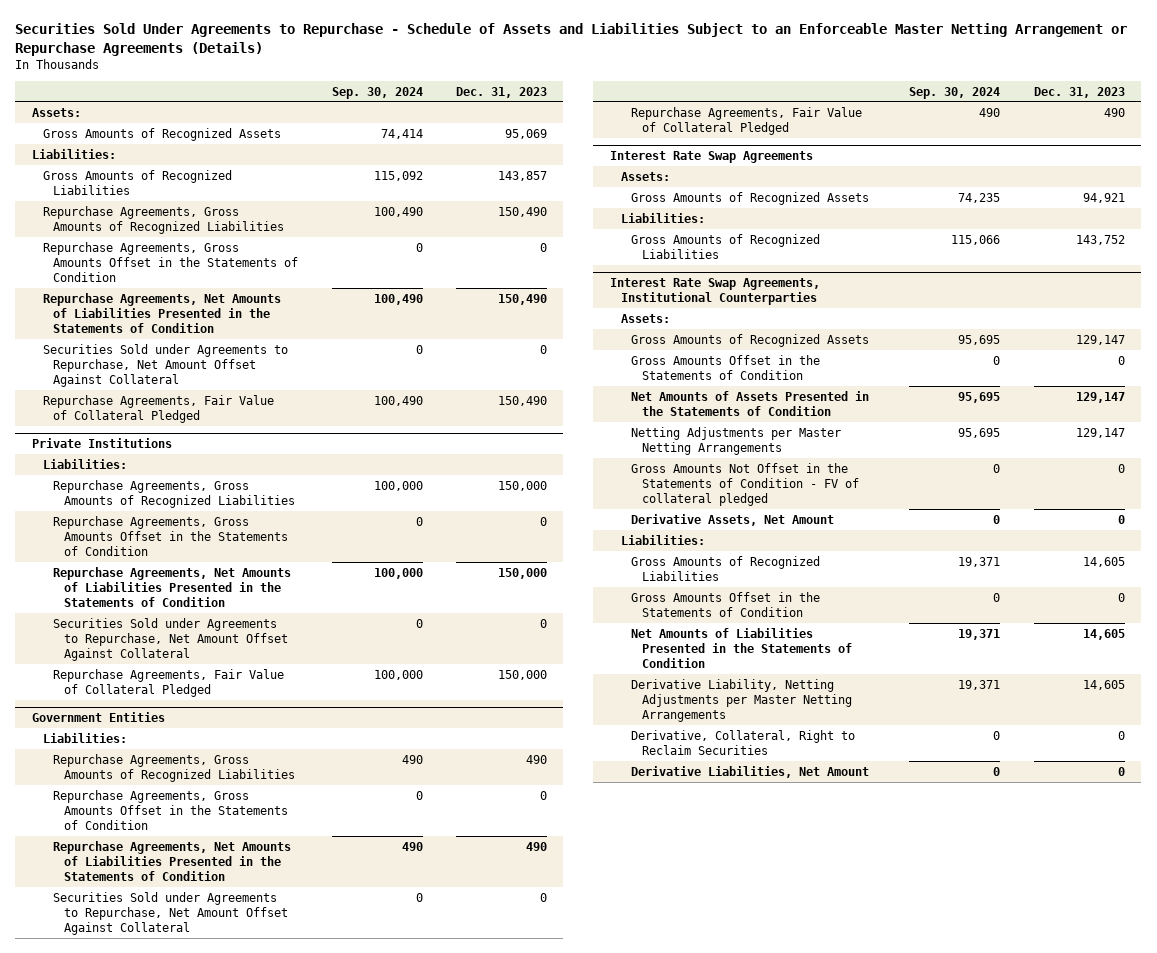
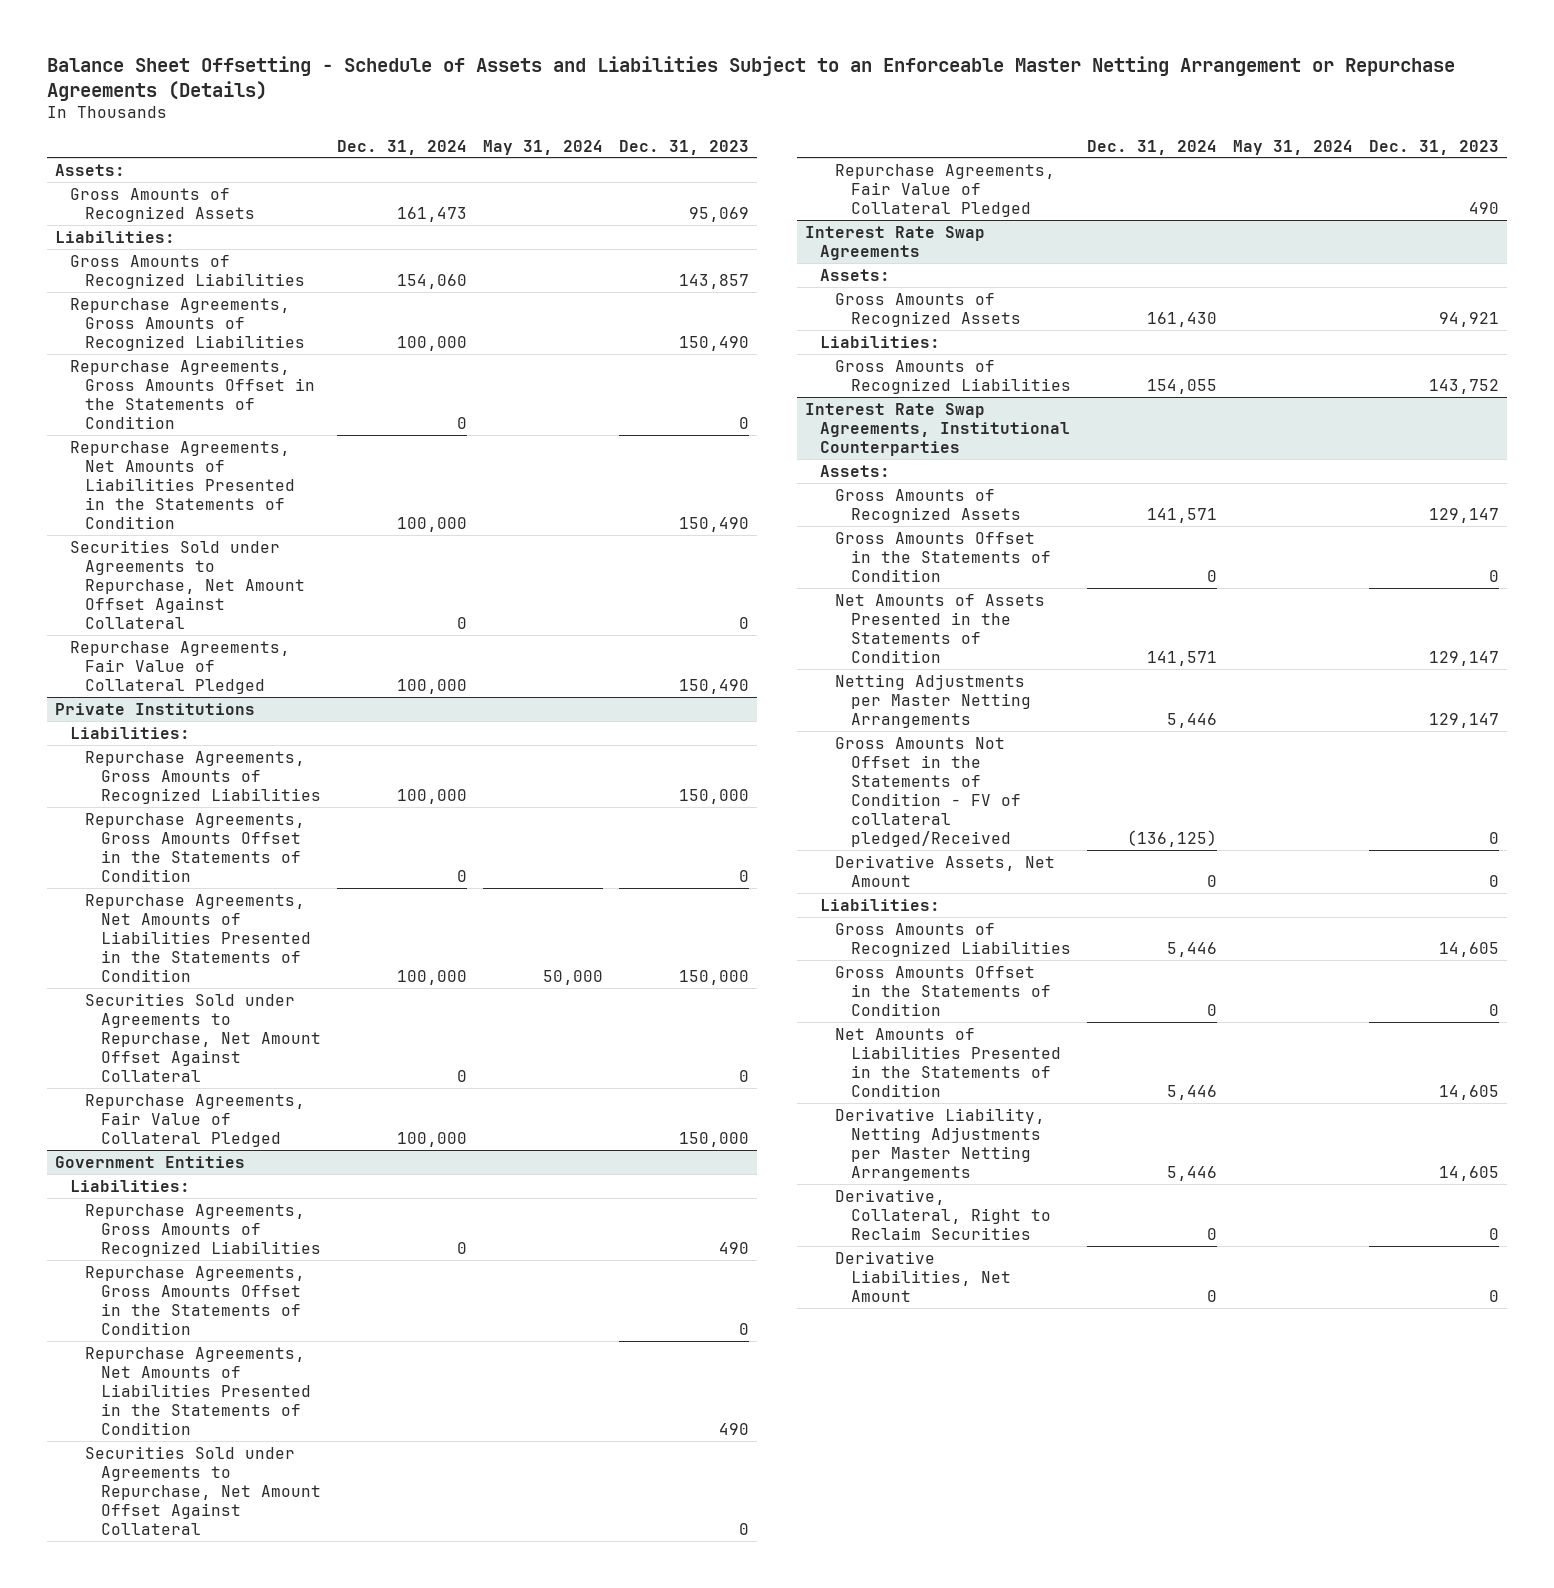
[15,23,1128,56] Securities Sold Under Agreements to Repurchase - Schedule of Assets and Liabilities Subject to an Enforceable Master Netting Arrangement or Repurchase Agreements (Details) -> [47,55,1456,101] Balance Sheet Offsetting - Schedule of Assets and Liabilities Subject to an Enforceable Master Netting Arrangement or Repurchase Agreements (Details)
[331,86,423,99] Sep. 30, 2024 -> none
none -> [336,139,467,155] Dec. 31, 2024
none -> [482,139,603,155] May 31, 2024
[631,462,859,507] Gross Amounts Not Offset in the Statements of Condition - FV of collateral pledged -> [835,736,1021,847] Gross Amounts Not Offset in the Statements of Condition - FV of collateral pledged/Received

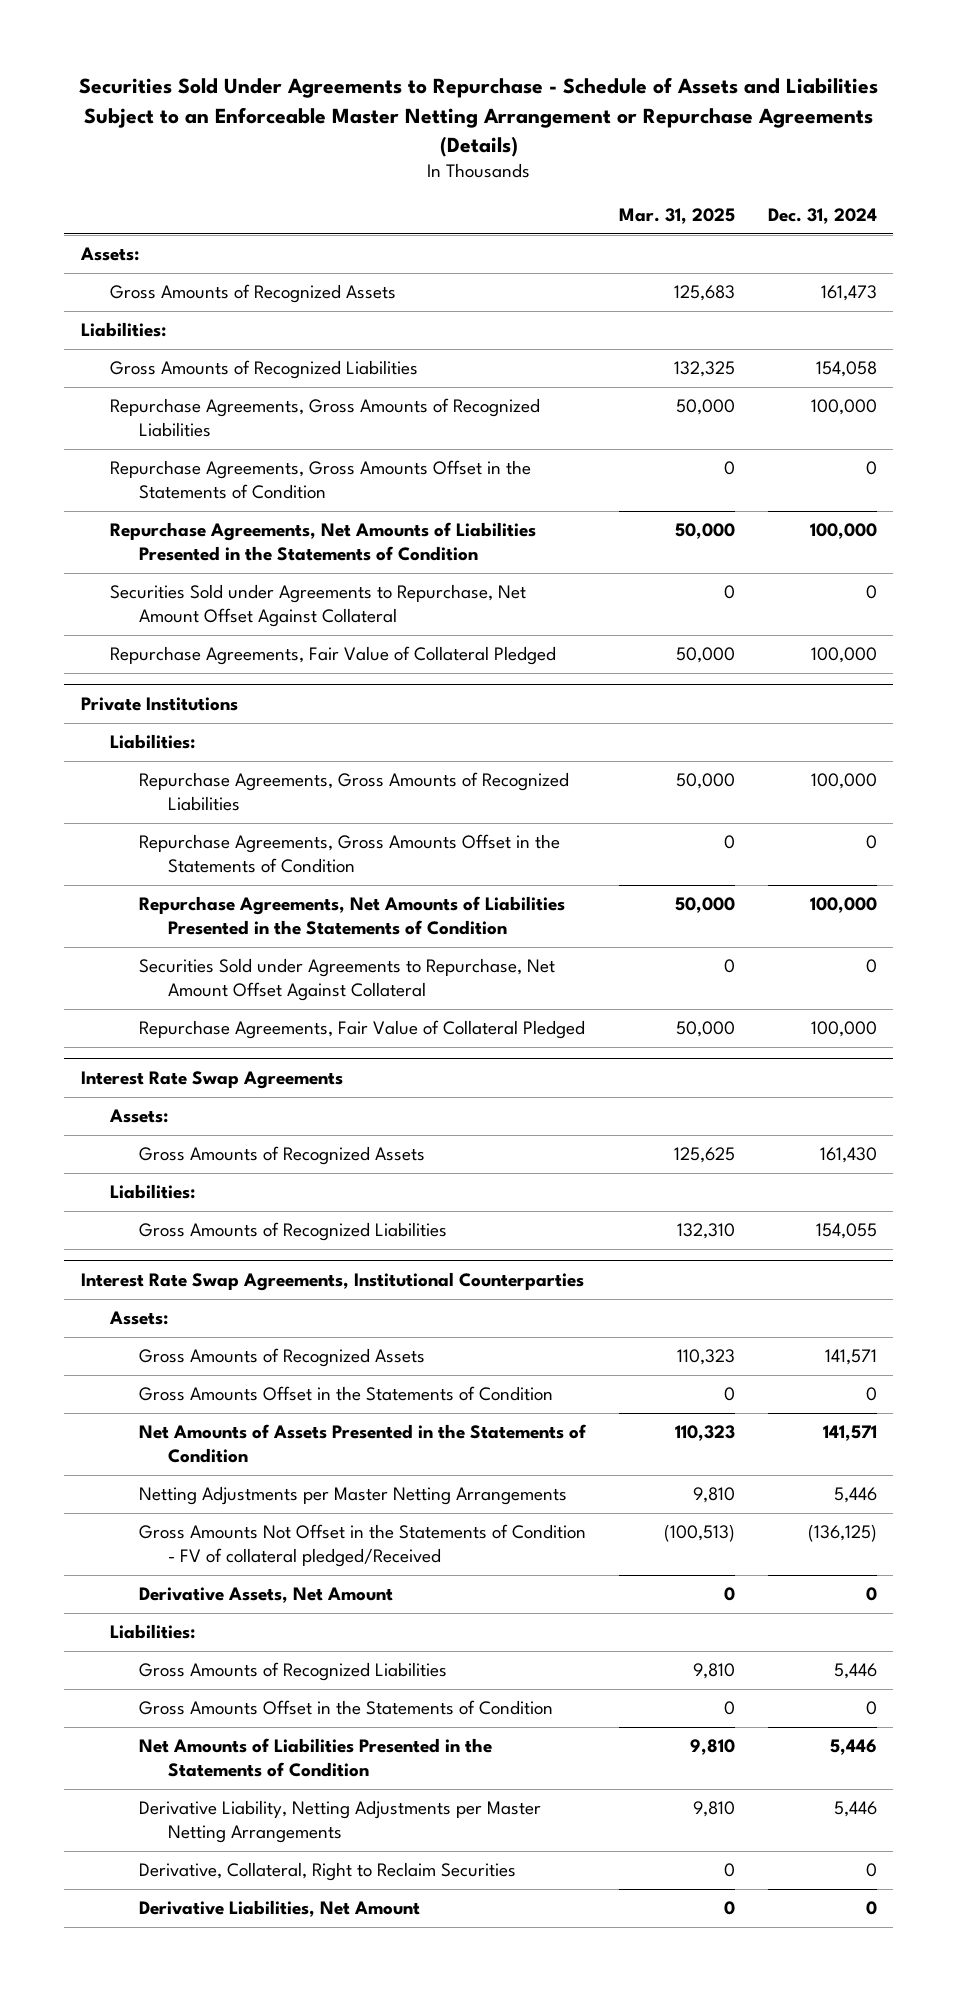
[47,55,1456,101] Balance Sheet Offsetting - Schedule of Assets and Liabilities Subject to an Enforceable Master Netting Arrangement or Repurchase Agreements (Details) -> [78,77,878,157] Securities Sold Under Agreements to Repurchase - Schedule of Assets and Liabilities Subject to an Enforceable Master Netting Arrangement or Repurchase Agreements (Details)
[482,139,603,155] May 31, 2024 -> none
[619,139,750,155] Dec. 31, 2023 -> none
none -> [618,208,735,225] Mar. 31, 2025
[396,273,467,289] 154,060 -> [815,361,877,378] 154,058
[55,1155,246,1168] Government Entities -> none
[70,1179,191,1192] Liabilities: -> none
[85,1203,321,1257] Repurchase Agreements, Gross Amounts of Recognized Liabilities -> none
[85,1265,306,1335] Repurchase Agreements, Gross Amounts Offset in the Statements of Condition -> none
[85,1346,311,1435] Repurchase Agreements, Net Amounts of Liabilities Presented in the Statements of Condition -> none
[85,1445,321,1535] Securities Sold under Agreements to Repurchase, Net Amount Offset Against Collateral -> none
[835,163,1056,217] Repurchase Agreements, Fair Value of Collateral Pledged -> none

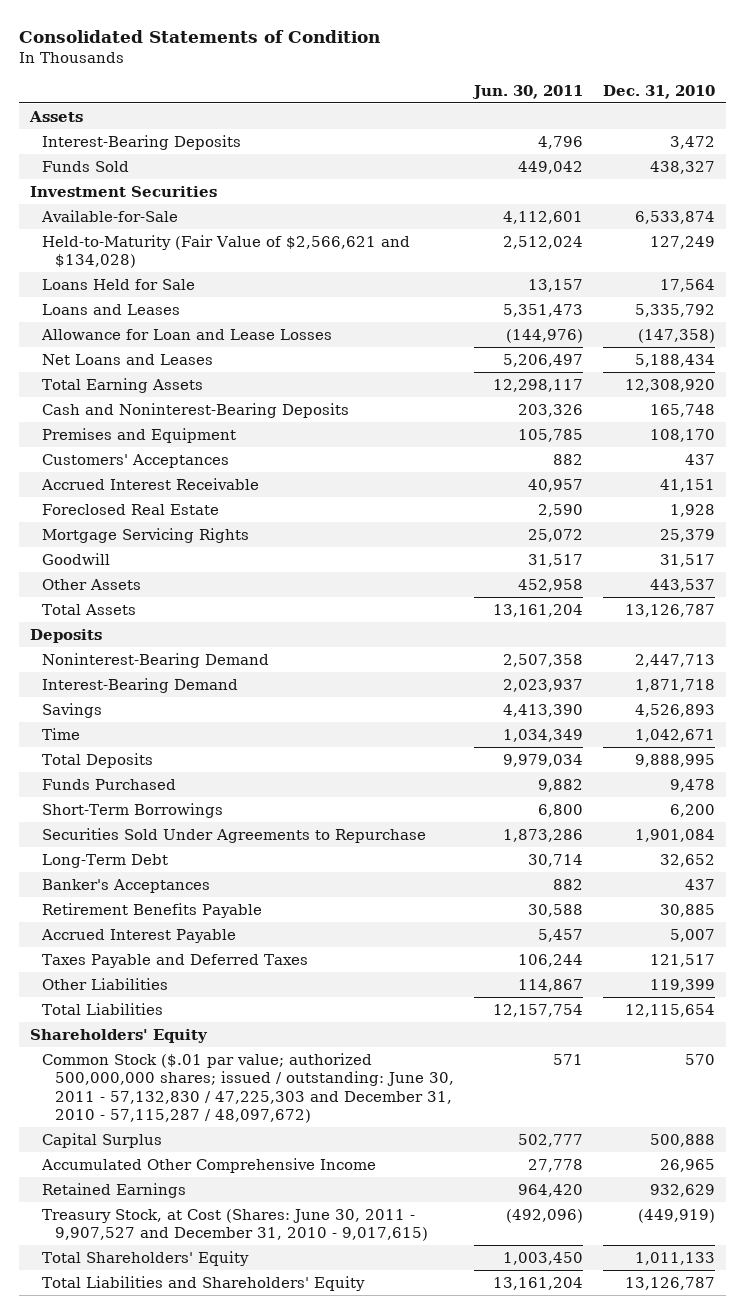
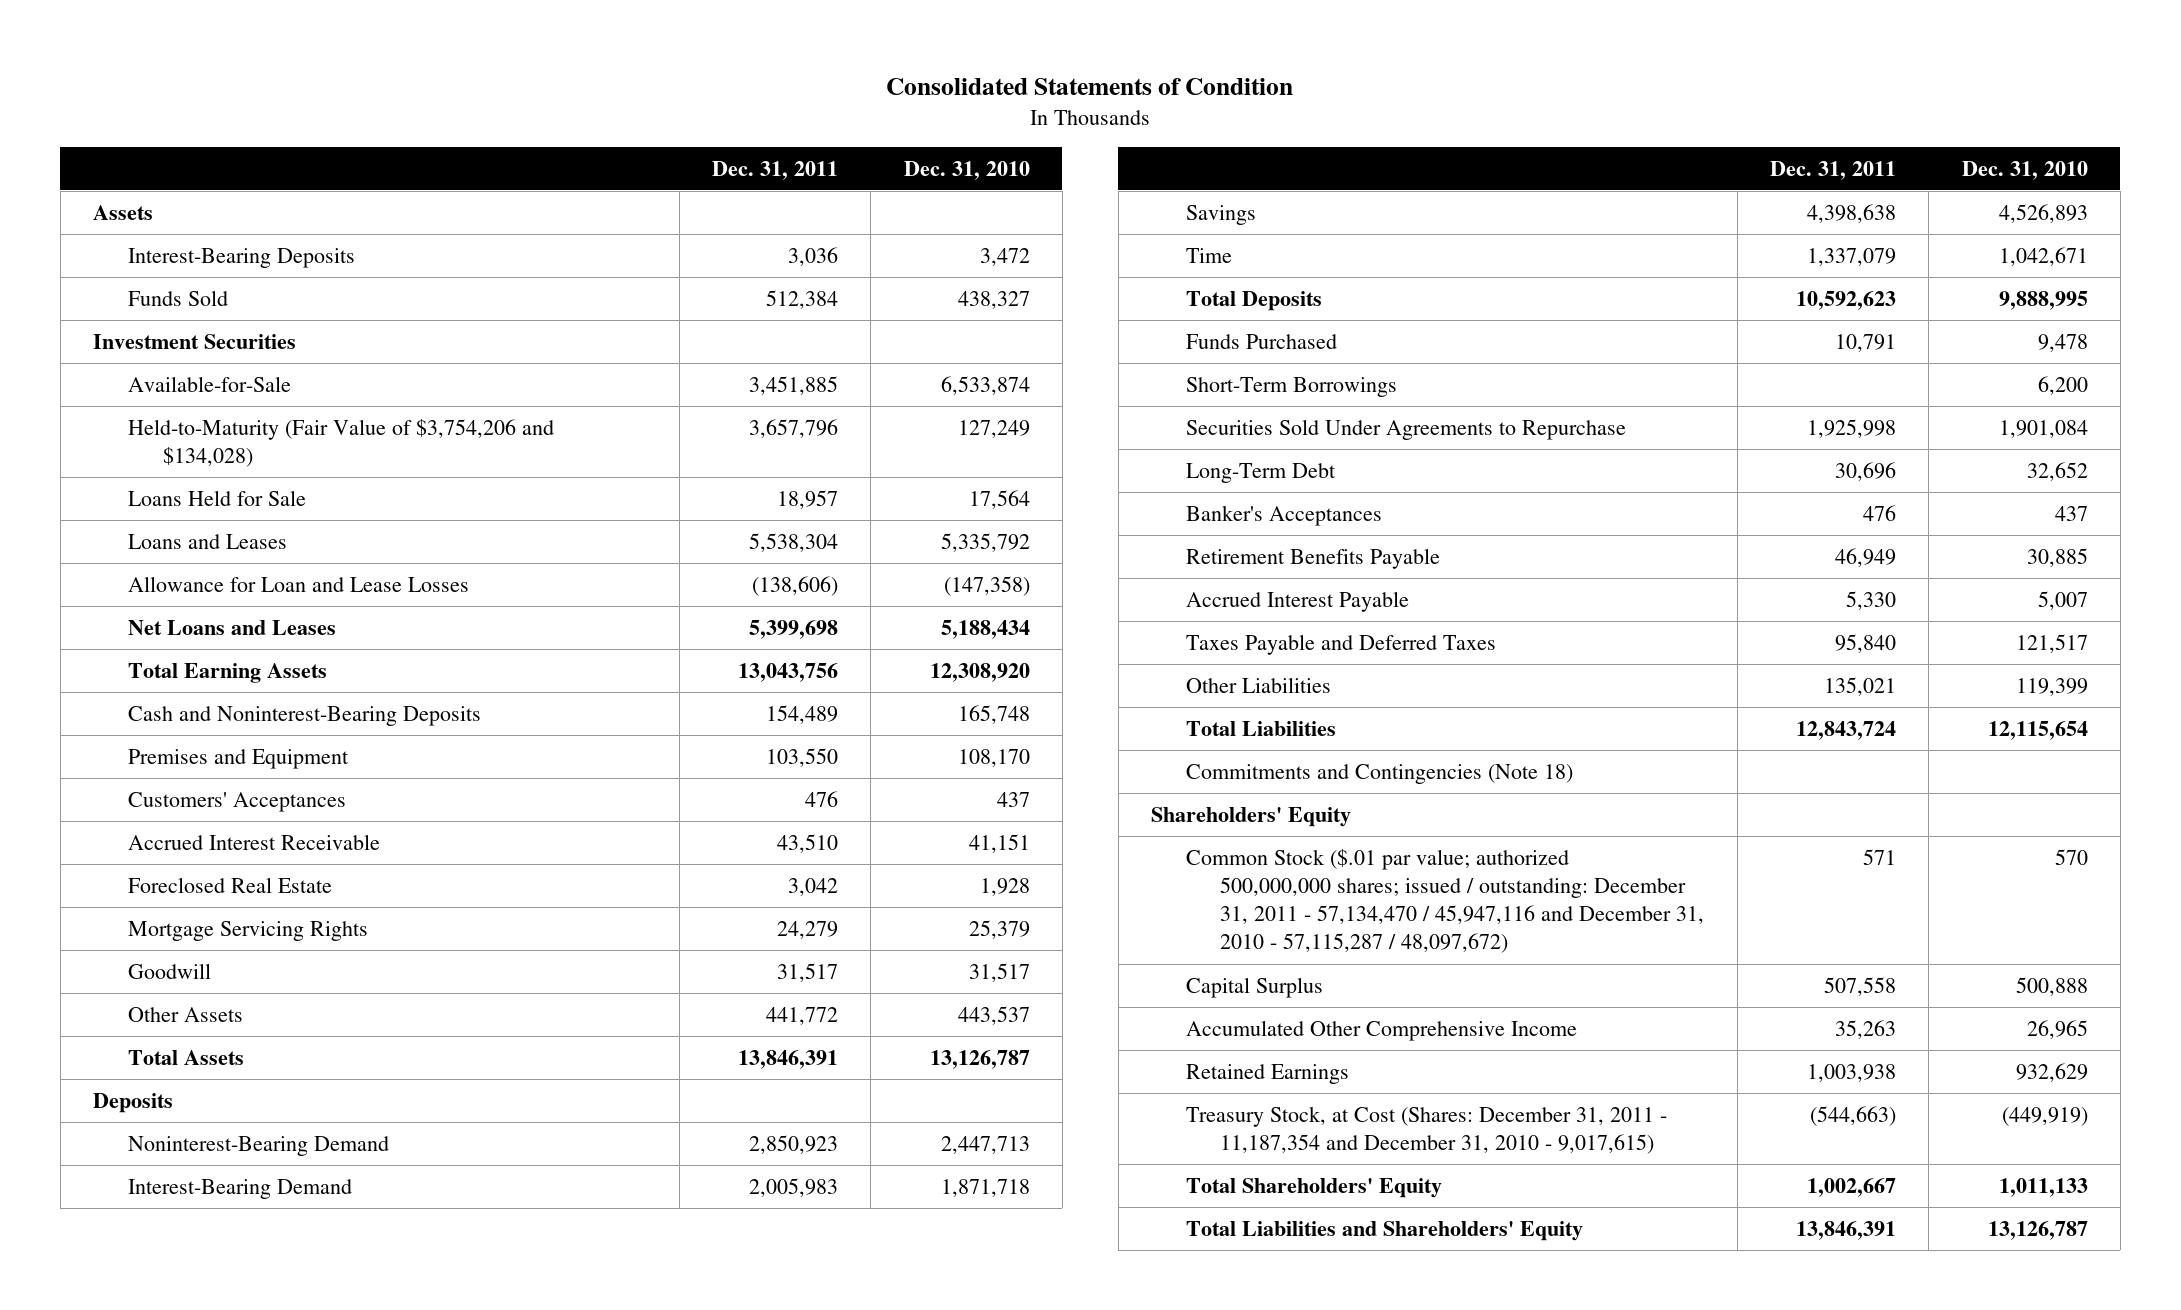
[471,84,583,99] Jun. 30, 2011 -> none
none -> [712,160,839,180] Dec. 31, 2011
[42,235,411,269] Held-to-Maturity (Fair Value of $2,566,621 and $134,028) -> [127,418,554,467] Held-to-Maturity (Fair Value of $3,754,206 and $134,028)
none -> [1185,763,1573,784] Commitments and Contingencies (Note 18)
[42,1053,454,1124] Common Stock ($.01 par value; authorized 500,000,000 shares; issued / outstanding: June 30, 2011 - 57,132,830 / 47,225,303 and December 31, 2010 - 57,115,287 / 48,097,672) -> [1185,848,1705,954] Common Stock ($.01 par value; authorized 500,000,000 shares; issued / outstanding: December 31, 2011 - 57,134,470 / 45,947,116 and December 31, 2010 - 57,115,287 / 48,097,672)
[42,1209,428,1242] Treasury Stock, at Cost (Shares: June 30, 2011 - 9,907,527 and December 31, 2010 - 9,017,615) -> [1185,1105,1667,1154] Treasury Stock, at Cost (Shares: December 31, 2011 - 11,187,354 and December 31, 2010 - 9,017,615)

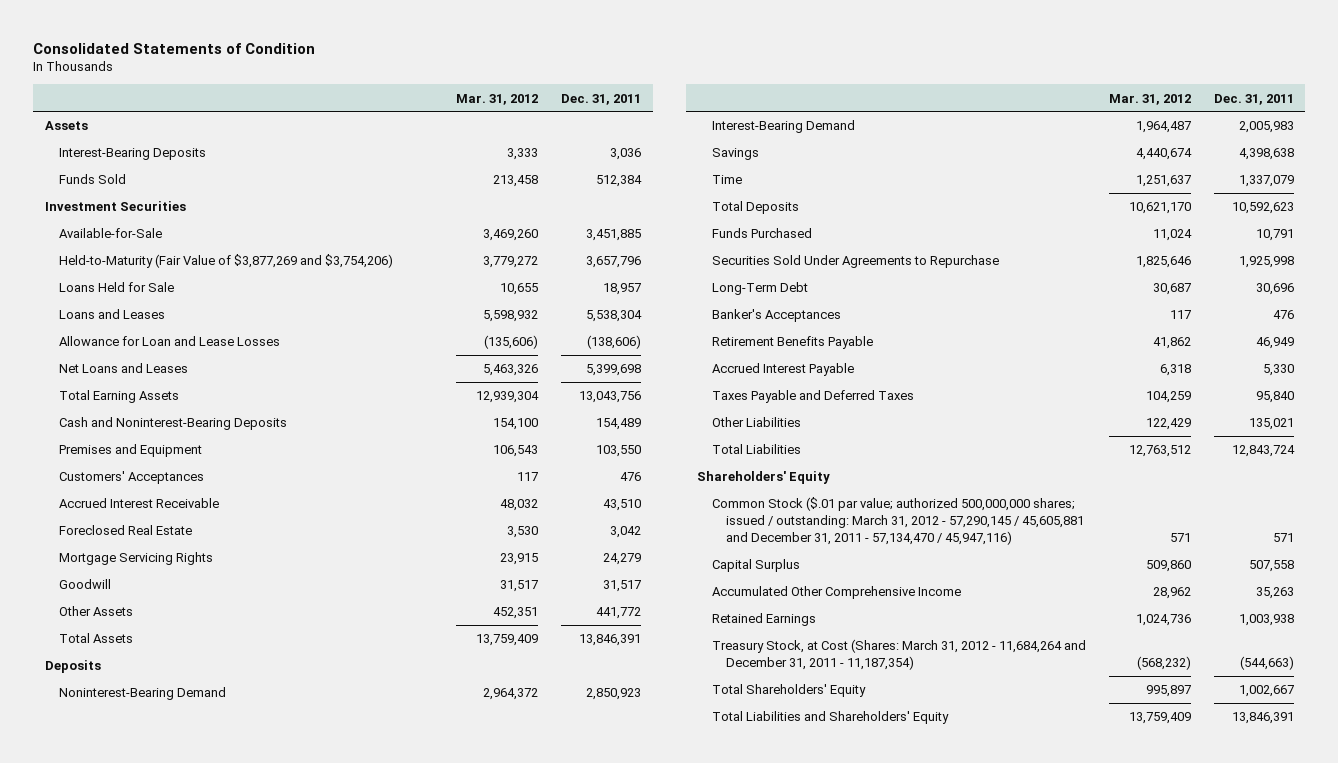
[903,160,1030,180] Dec. 31, 2010 -> none
none -> [456,93,539,105] Mar. 31, 2012
[127,418,554,467] Held-to-Maturity (Fair Value of $3,754,206 and $134,028) -> [59,254,394,269] Held-to-Maturity (Fair Value of $3,877,269 and $3,754,206)
[1185,376,1397,397] Short-Term Borrowings -> none
[1185,763,1573,784] Commitments and Contingencies (Note 18) -> none
[1185,848,1705,954] Common Stock ($.01 par value; authorized 500,000,000 shares; issued / outstanding: December 31, 2011 - 57,134,470 / 45,947,116 and December 31, 2010 - 57,115,287 / 48,097,672) -> [711,497,1085,545] Common Stock ($.01 par value; authorized 500,000,000 shares; issued / outstanding: March 31, 2012 - 57,290,145 / 45,605,881 and December 31, 2011 - 57,134,470 / 45,947,116)
[1185,1105,1667,1154] Treasury Stock, at Cost (Shares: December 31, 2011 - 11,187,354 and December 31, 2010 - 9,017,615) -> [711,639,1086,671] Treasury Stock, at Cost (Shares: March 31, 2012 - 11,684,264 and December 31, 2011 - 11,187,354)

